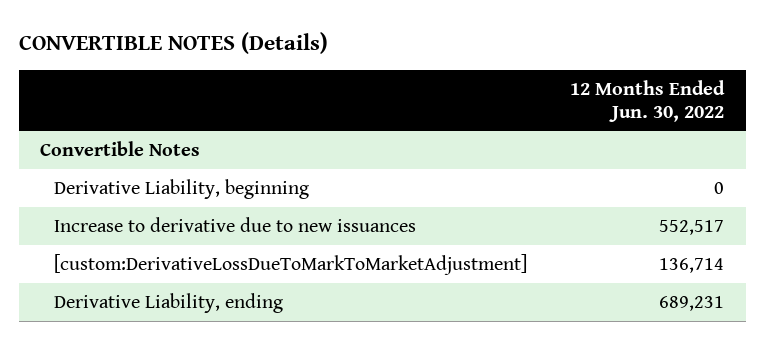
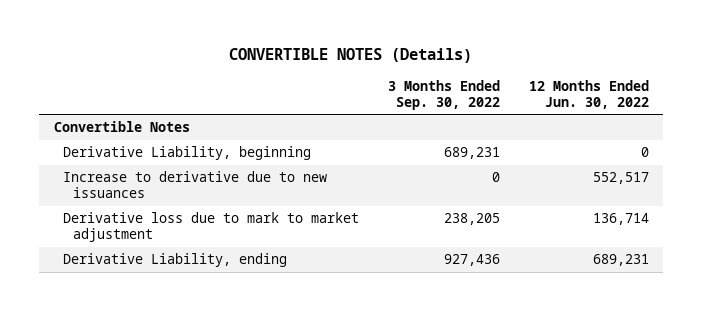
none -> [387,79,500,110] 3 Months Ended Sep. 30, 2022
[54,253,528,275] [custom:DerivativeLossDueToMarkToMarketAdjustment] -> [63,212,360,243] Derivative loss due to mark to market adjustment

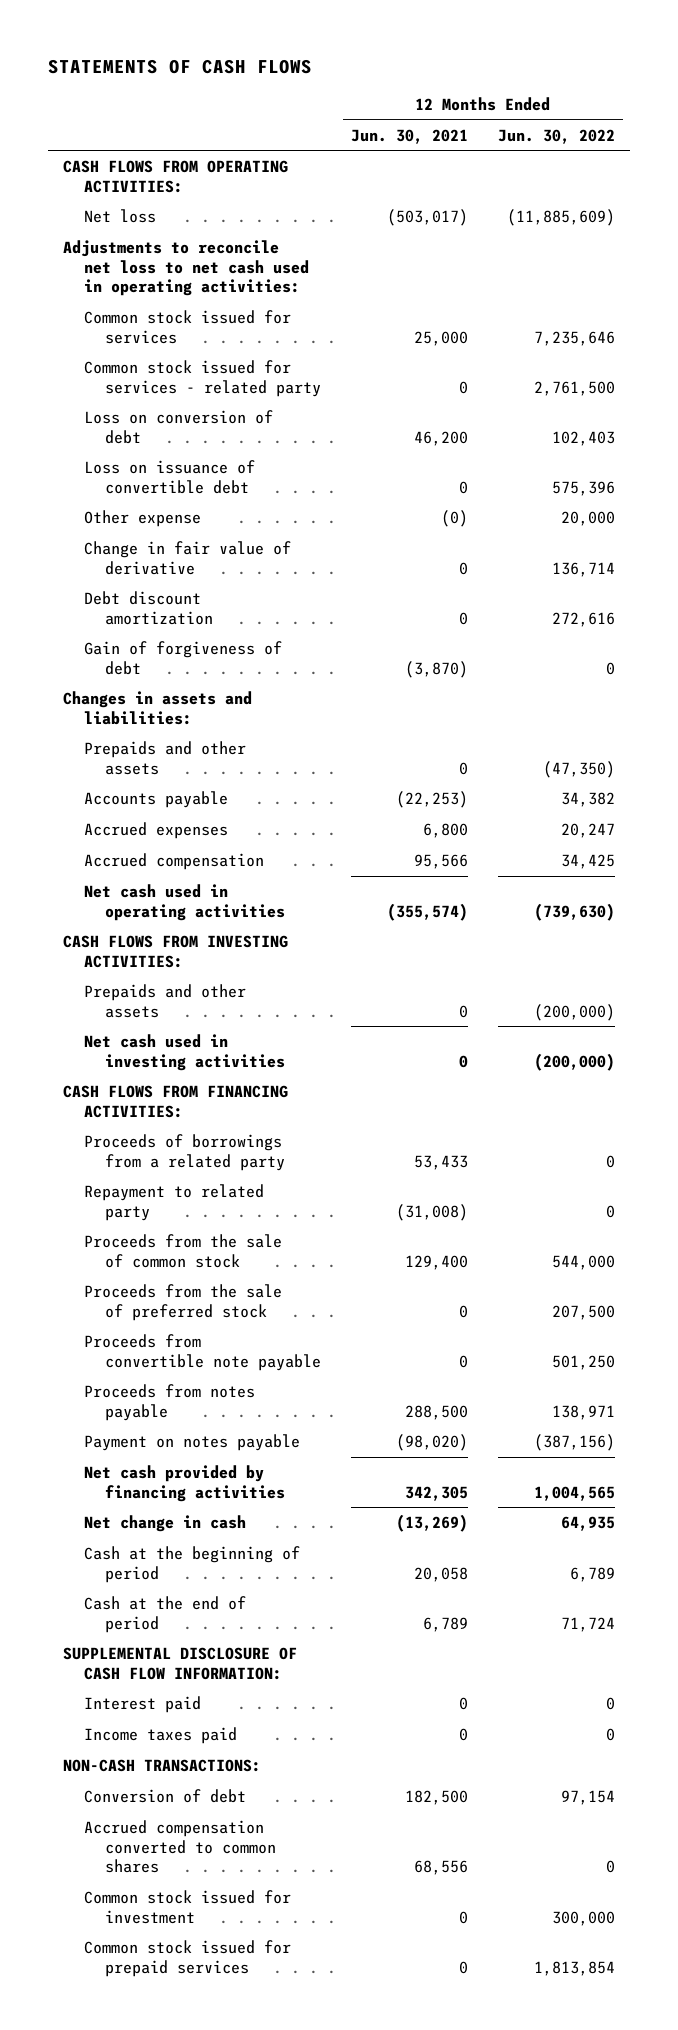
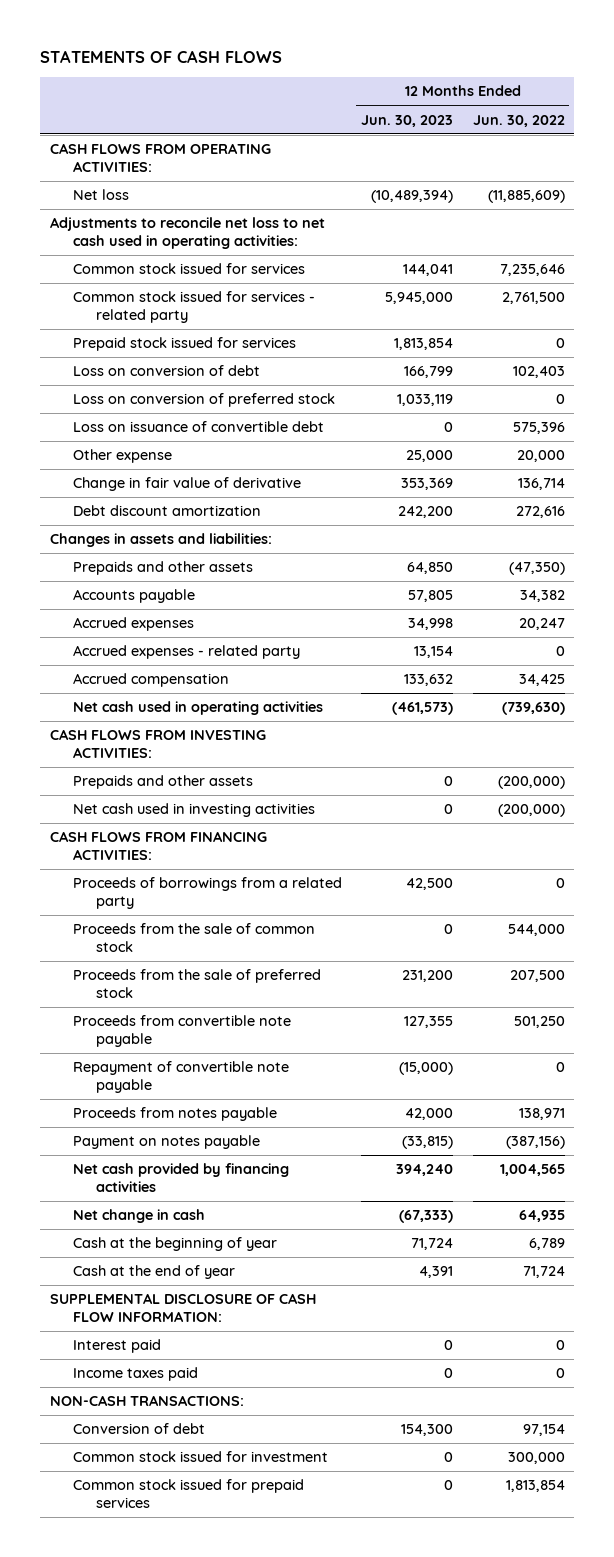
[350,128,468,144] Jun. 30, 2021 -> none
none -> [361,114,454,127] Jun. 30, 2023
none -> [72,337,296,352] Prepaid stock issued for services
none -> [72,393,335,408] Loss on conversion of preferred stock
[83,640,282,675] Gain of forgiveness of debt -> none
none -> [72,645,300,660] Accrued expenses - related party
[83,1183,264,1221] Repayment to related party -> none
none -> [72,1061,289,1093] Repayment of convertible note payable
[83,1545,300,1583] Cash at the beginning of period -> [72,1237,277,1252] Cash at the beginning of year
[83,1595,246,1633] Cash at the end of period -> [72,1265,235,1280] Cash at the end of year
[83,1819,276,1874] Accrued compensation converted to common shares -> none

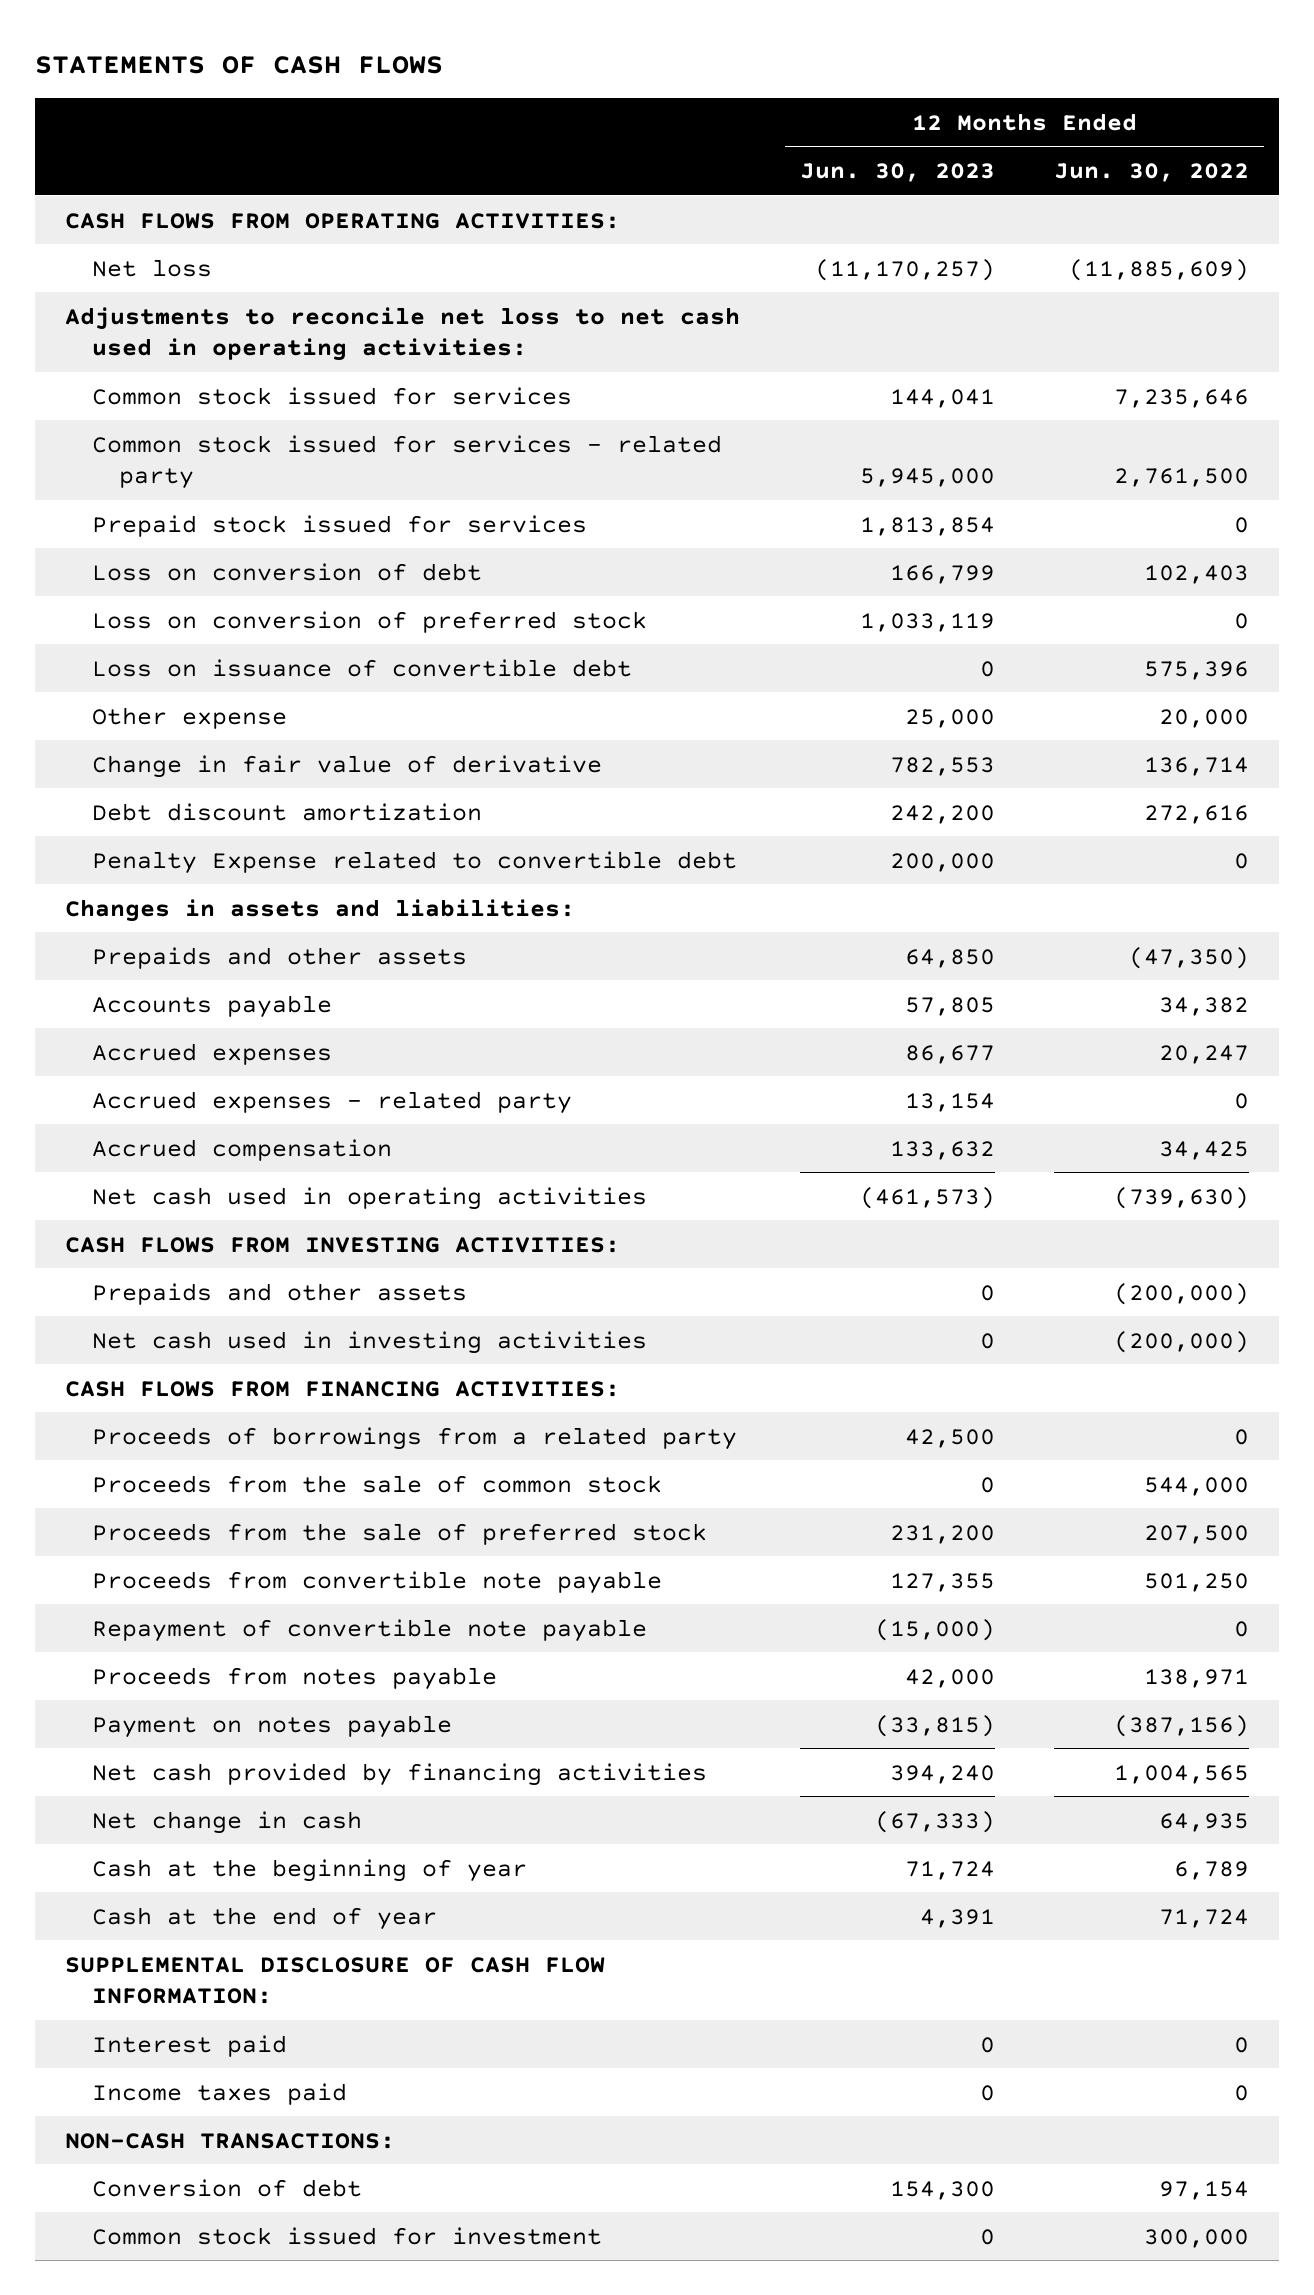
[371,190,454,204] (10,489,394) -> [814,258,995,281] (11,170,257)
[401,478,454,491] 353,369 -> [889,756,995,776] 782,553
none -> [91,850,737,874] Penalty Expense related to convertible debt
[408,618,454,631] 34,998 -> [904,1044,995,1064] 86,677
[72,1479,304,1508] Common stock issued for prepaid services -> none

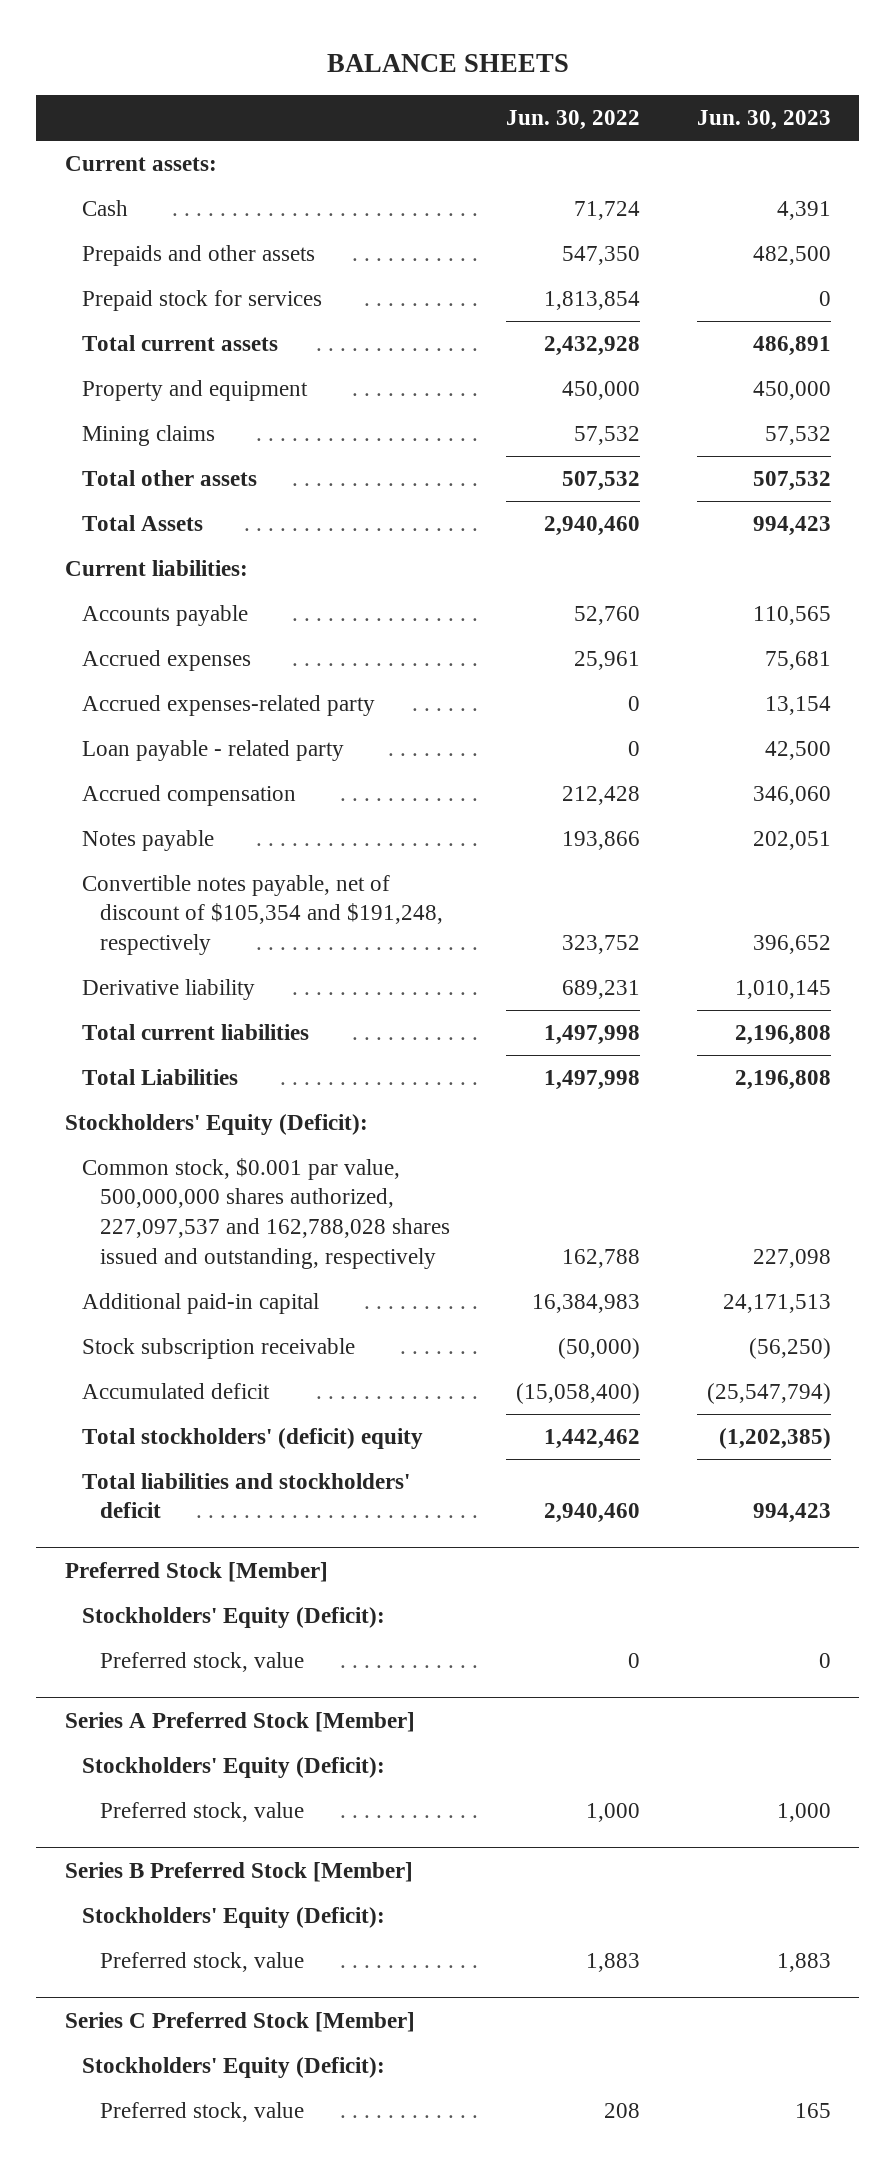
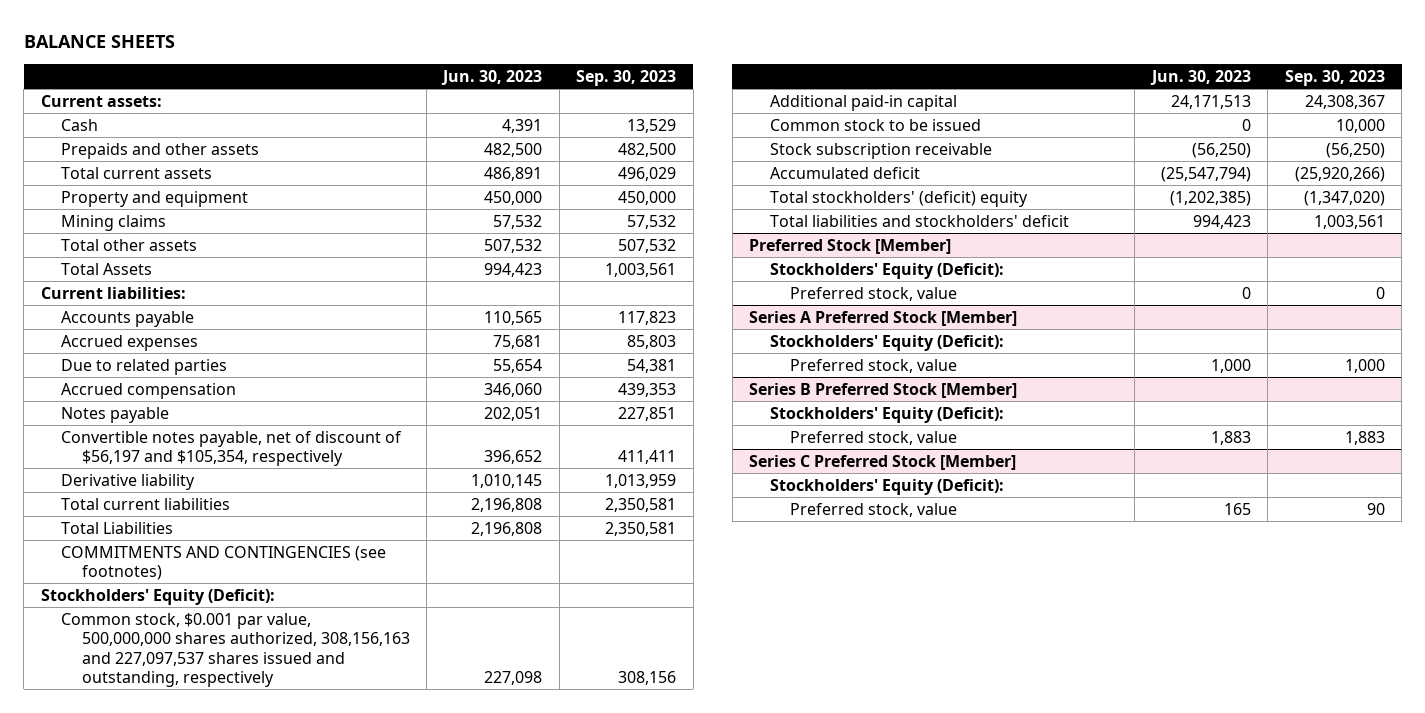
[506,110,641,131] Jun. 30, 2022 -> none
none -> [576,69,677,86] Sep. 30, 2023
[82,289,323,311] Prepaid stock for services -> none
[82,694,376,716] Accrued expenses-related party -> none
[82,739,345,761] Loan payable - related party -> none
none -> [61,358,228,375] Due to related parties
[82,874,443,956] Convertible notes payable, net of discount of $105,354 and $191,248, respectively -> [61,430,403,467] Convertible notes payable, net of discount of $56,197 and $105,354, respectively
none -> [61,545,387,581] COMMITMENTS AND CONTINGENCIES (see footnotes)
[82,1157,450,1269] Common stock, $0.001 par value, 500,000,000 shares authorized, 227,097,537 and 162,788,028 shares issued and outstanding, respectively -> [61,612,410,687] Common stock, $0.001 par value, 500,000,000 shares authorized, 308,156,163 and 227,097,537 shares issued and outstanding, respectively
none -> [769,118,981,131] Common stock to be issued

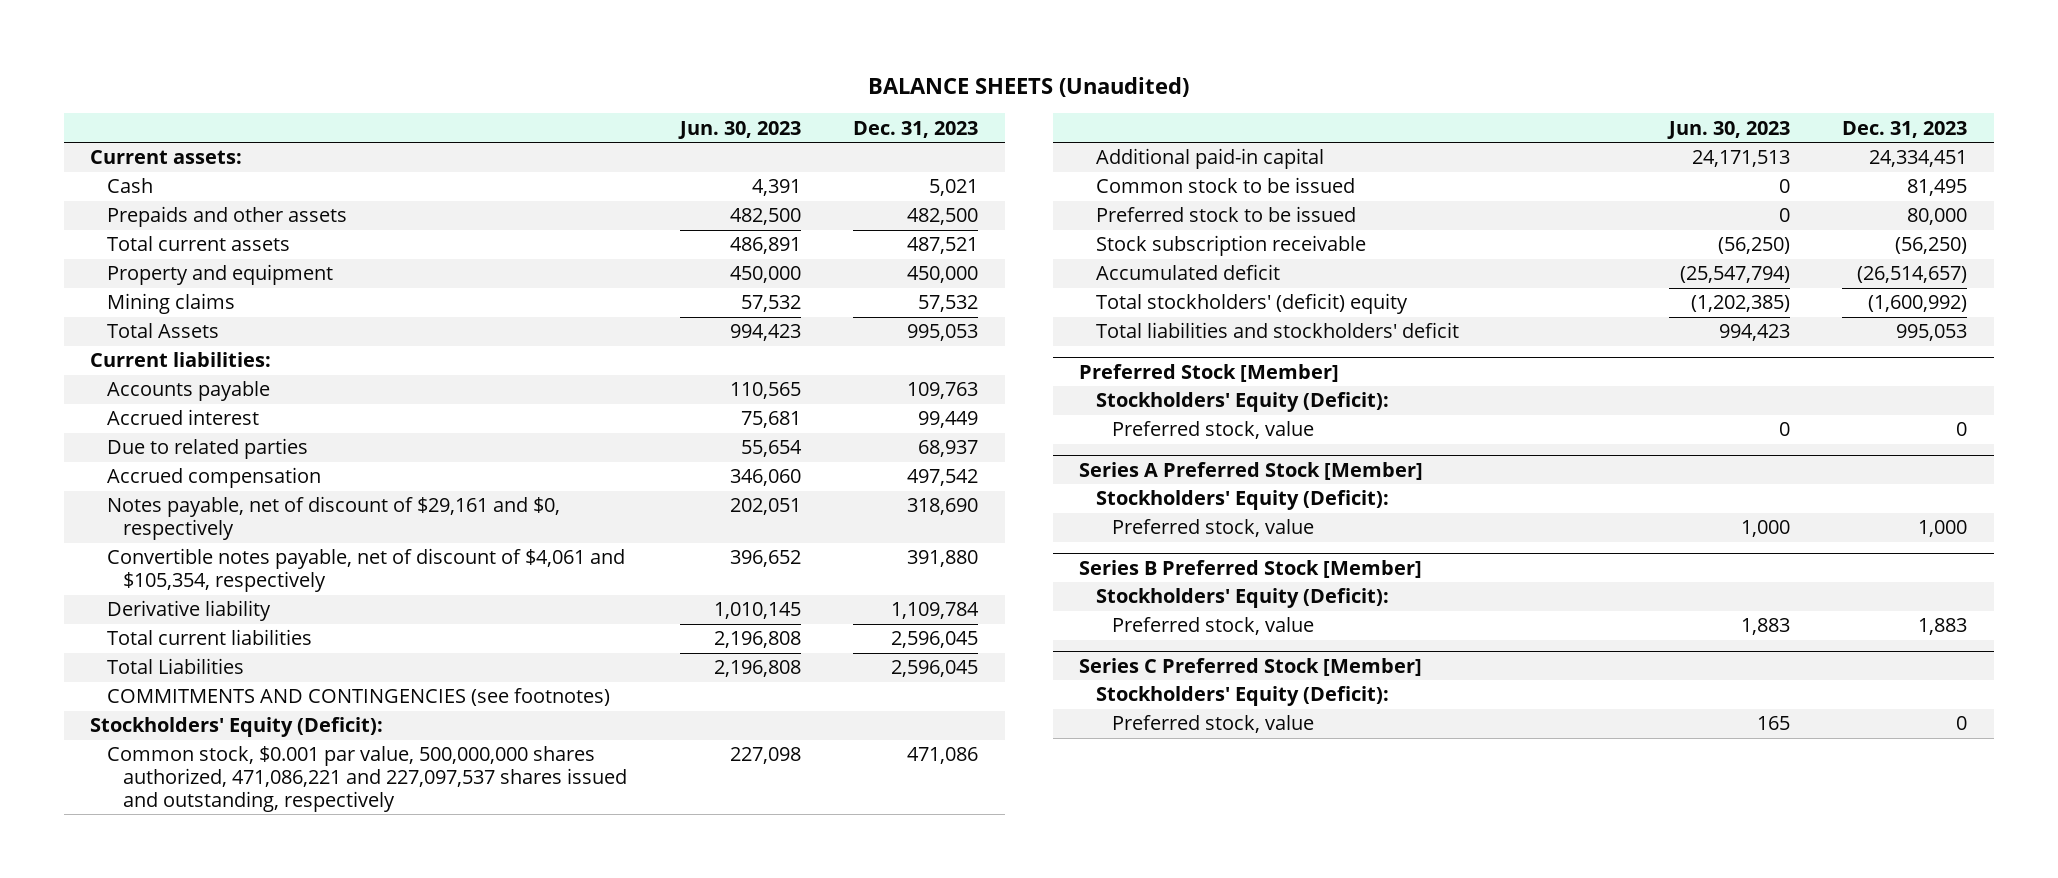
[23,35,175,49] BALANCE SHEETS -> [867,76,1189,97] BALANCE SHEETS (Unaudited)
[576,69,677,86] Sep. 30, 2023 -> none
none -> [853,120,979,138] Dec. 31, 2023
[61,238,198,251] Total other assets -> none
[61,334,199,351] Accrued expenses -> [106,409,259,426] Accrued interest
[61,406,170,423] Notes payable -> [106,496,560,540] Notes payable, net of discount of $29,161 and $0, respectively
[61,430,403,467] Convertible notes payable, net of discount of $56,197 and $105,354, respectively -> [106,548,625,592] Convertible notes payable, net of discount of $4,061 and $105,354, respectively
[61,612,410,687] Common stock, $0.001 par value, 500,000,000 shares authorized, 308,156,163 and 227,097,537 shares issued and outstanding, respectively -> [106,746,628,812] Common stock, $0.001 par value, 500,000,000 shares authorized, 471,086,221 and 227,097,537 shares issued and outstanding, respectively
none -> [1095,206,1356,223] Preferred stock to be issued

